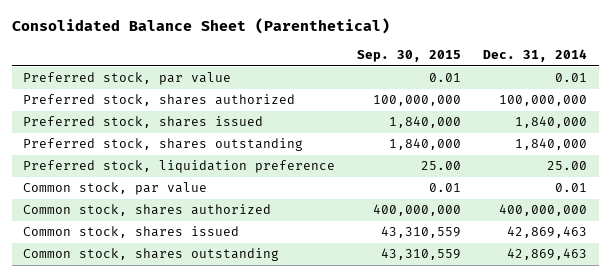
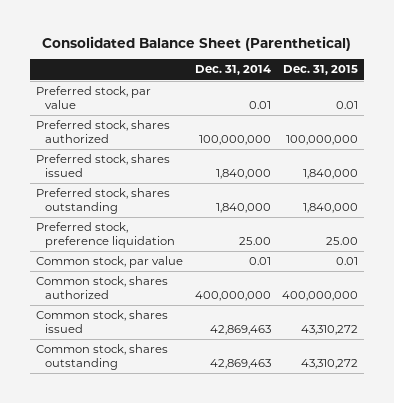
[357,50,462,63] Sep. 30, 2015 -> none
none -> [283,65,359,76] Dec. 31, 2015
[22,160,335,174] Preferred stock, liquidation preference -> [35,222,175,248] Preferred stock, preference liquidation

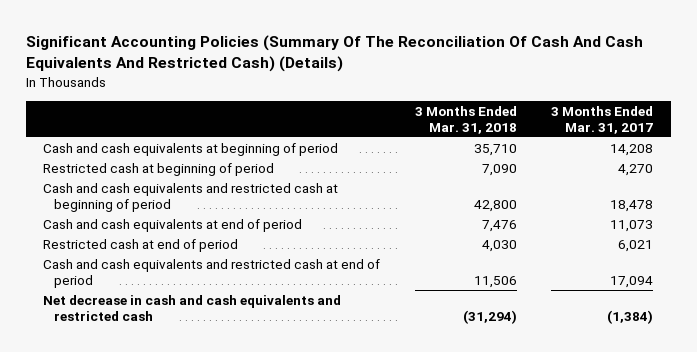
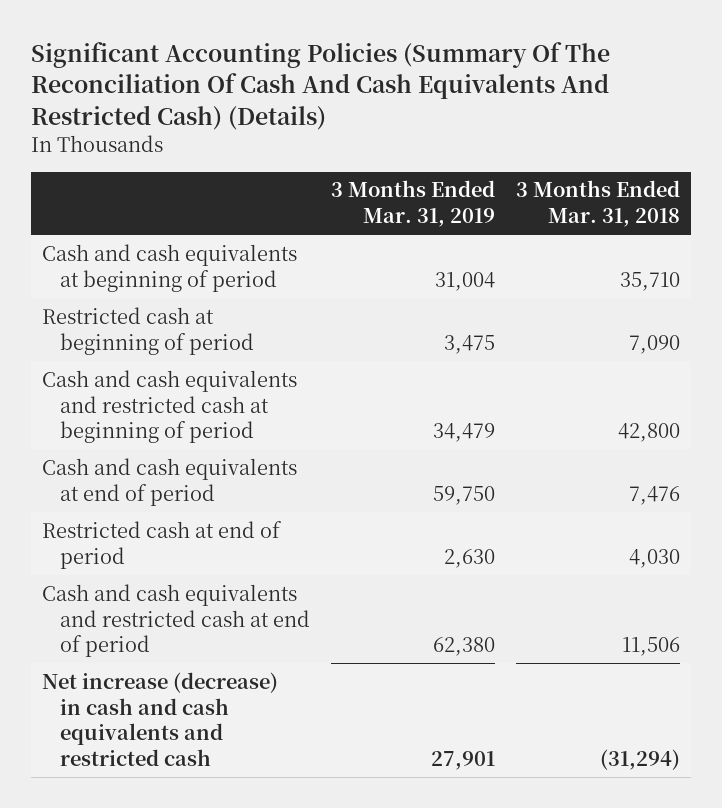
[551,105,654,134] 3 Months Ended Mar. 31, 2017 -> none
none -> [330,180,495,228] 3 Months Ended Mar. 31, 2019
[43,295,342,321] Net decrease in cash and cash equivalents and restricted cash -> [41,671,278,767] Net increase (decrease) in cash and cash equivalents and restricted cash

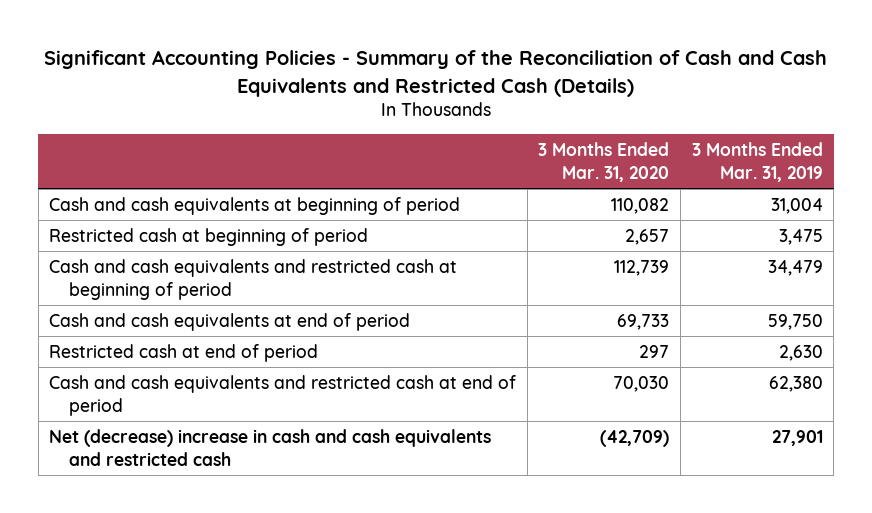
[31,42,611,130] Significant Accounting Policies (Summary Of The Reconciliation Of Cash And Cash Equivalents And Restricted Cash) (Details) -> [43,50,827,97] Significant Accounting Policies - Summary of the Reconciliation of Cash and Cash Equivalents and Restricted Cash (Details)
[515,180,680,228] 3 Months Ended Mar. 31, 2018 -> none
none -> [538,141,670,182] 3 Months Ended Mar. 31, 2020
[41,671,278,767] Net increase (decrease) in cash and cash equivalents and restricted cash -> [49,428,492,466] Net (decrease) increase in cash and cash equivalents and restricted cash

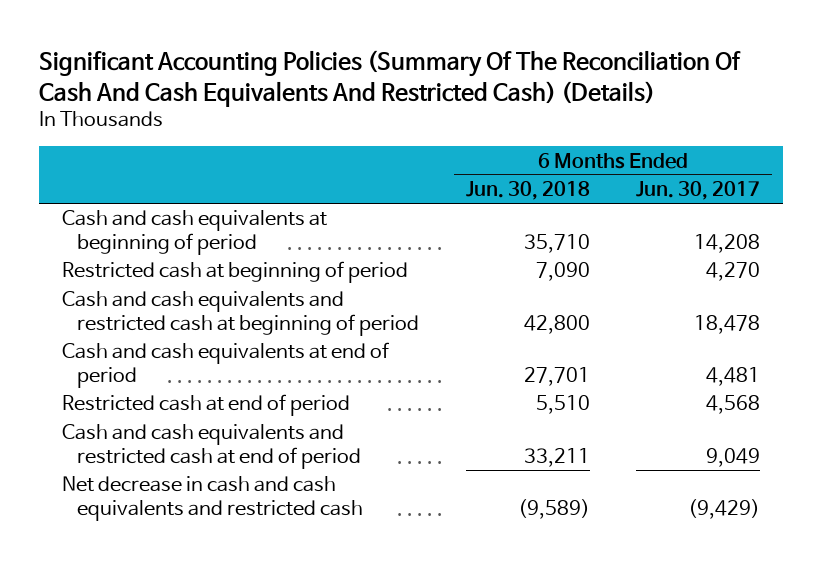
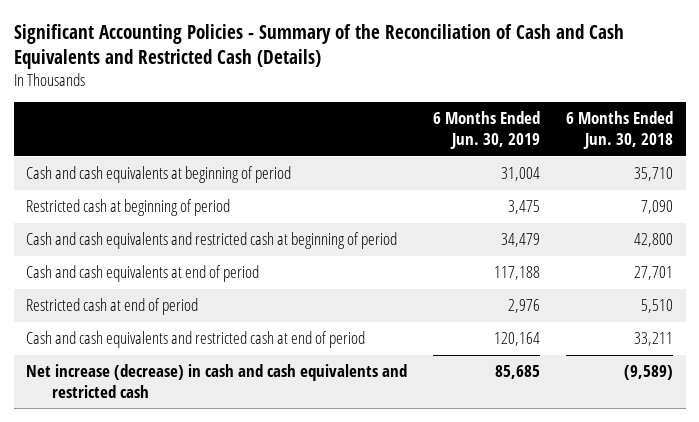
[38,50,741,107] Significant Accounting Policies (Summary Of The Reconciliation Of Cash And Cash Equivalents And Restricted Cash) (Details) -> [13,23,624,69] Significant Accounting Policies - Summary of the Reconciliation of Cash and Cash Equivalents and Restricted Cash (Details)
[636,181,761,201] Jun. 30, 2017 -> none
none -> [433,111,541,149] 6 Months Ended Jun. 30, 2019
[61,476,364,522] Net decrease in cash and cash equivalents and restricted cash -> [26,364,408,398] Net increase (decrease) in cash and cash equivalents and restricted cash

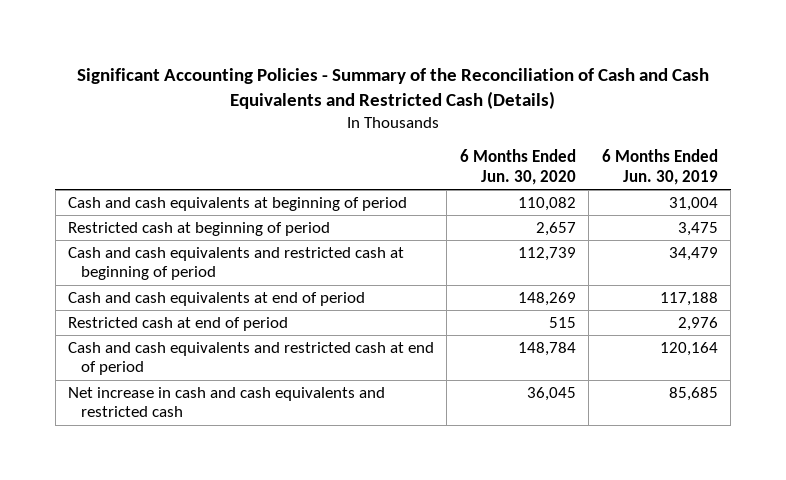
[565,111,673,149] 6 Months Ended Jun. 30, 2018 -> none
none -> [459,149,576,186] 6 Months Ended Jun. 30, 2020
[26,364,408,398] Net increase (decrease) in cash and cash equivalents and restricted cash -> [67,386,385,418] Net increase in cash and cash equivalents and restricted cash

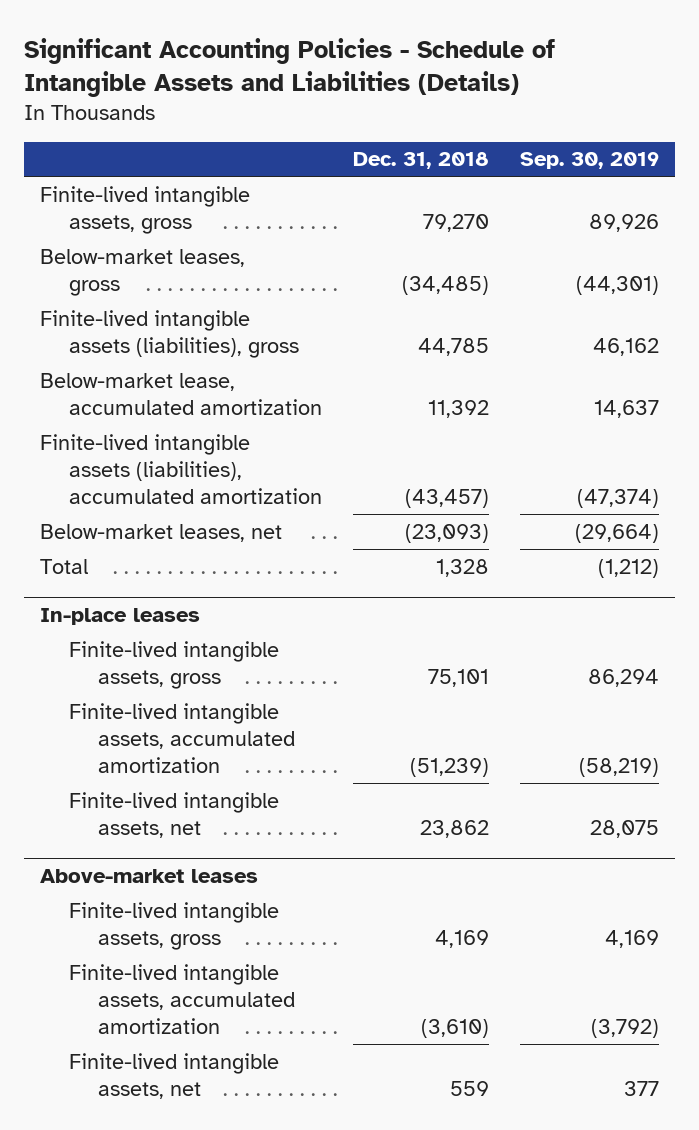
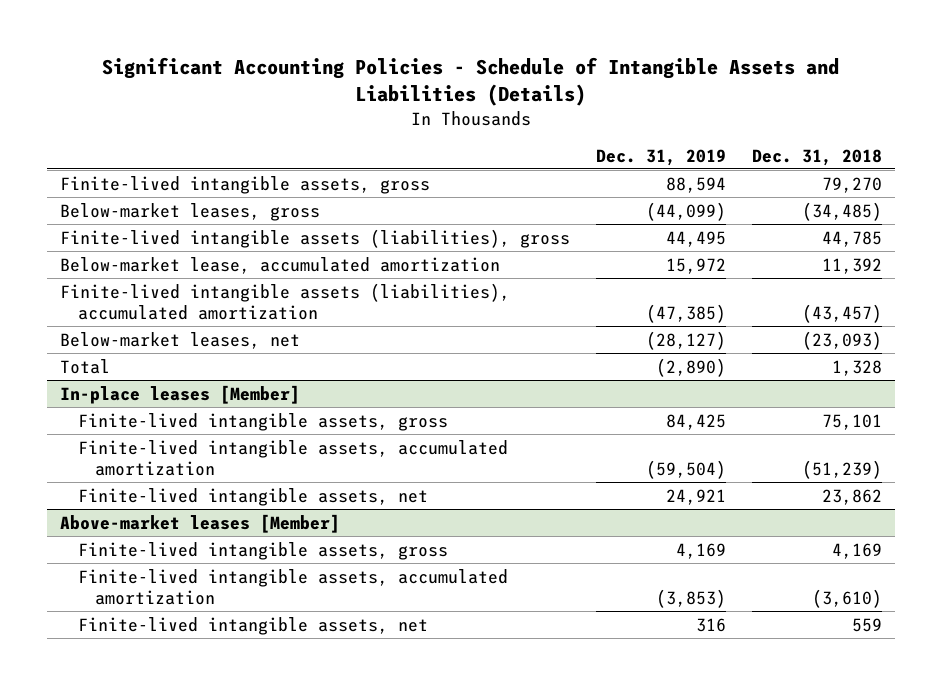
[520,152,660,170] Sep. 30, 2019 -> none
none -> [595,148,726,166] Dec. 31, 2019
[39,608,200,626] In-place leases -> [59,384,300,404] In-place leases [Member]
[39,869,258,884] Above-market leases -> [59,513,340,533] Above-market leases [Member]

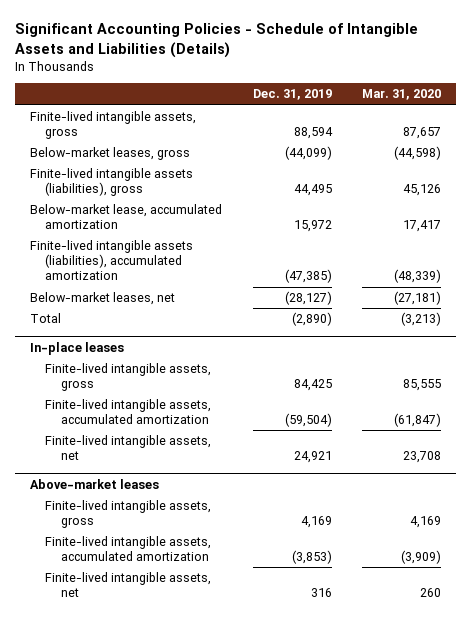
[751,148,882,166] Dec. 31, 2018 -> none
none -> [362,89,442,101] Mar. 31, 2020
[59,384,300,404] In-place leases [Member] -> [29,341,124,355] In-place leases
[59,513,340,533] Above-market leases [Member] -> [29,478,159,489] Above-market leases

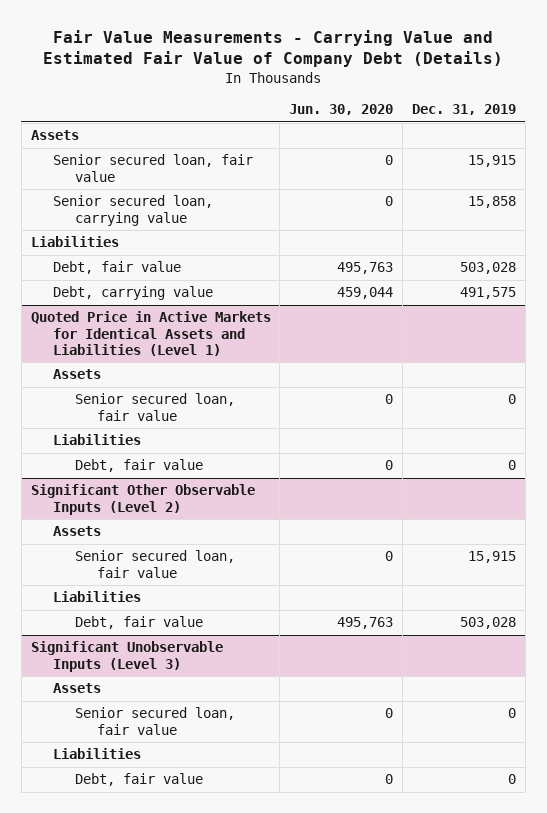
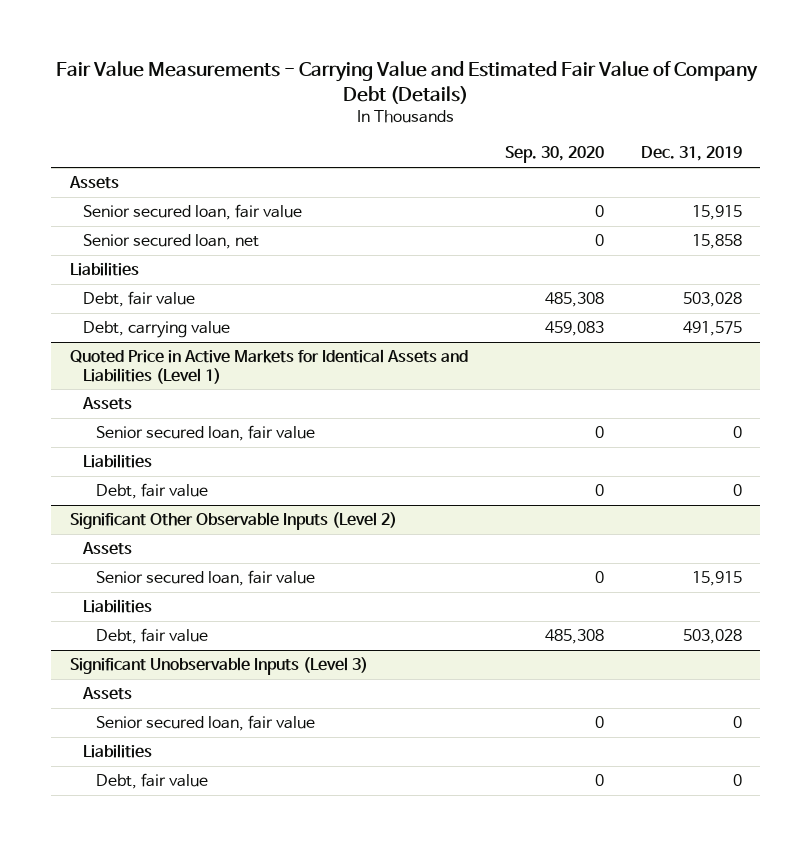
[289,104,394,116] Jun. 30, 2020 -> none
none -> [504,146,604,164] Sep. 30, 2020
[52,195,213,226] Senior secured loan, carrying value -> [82,234,259,250] Senior secured loan, net

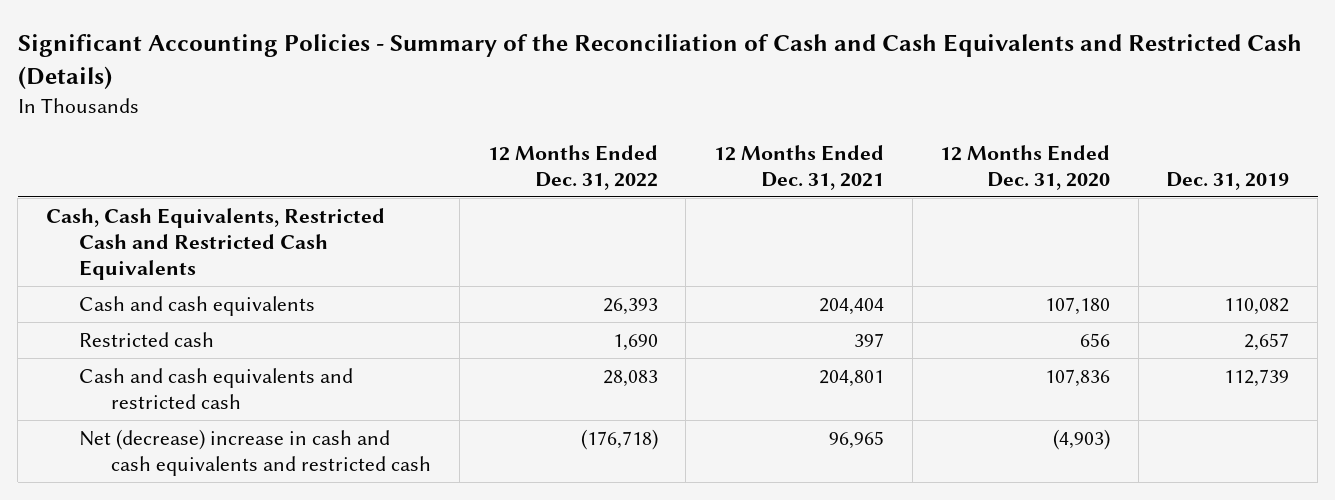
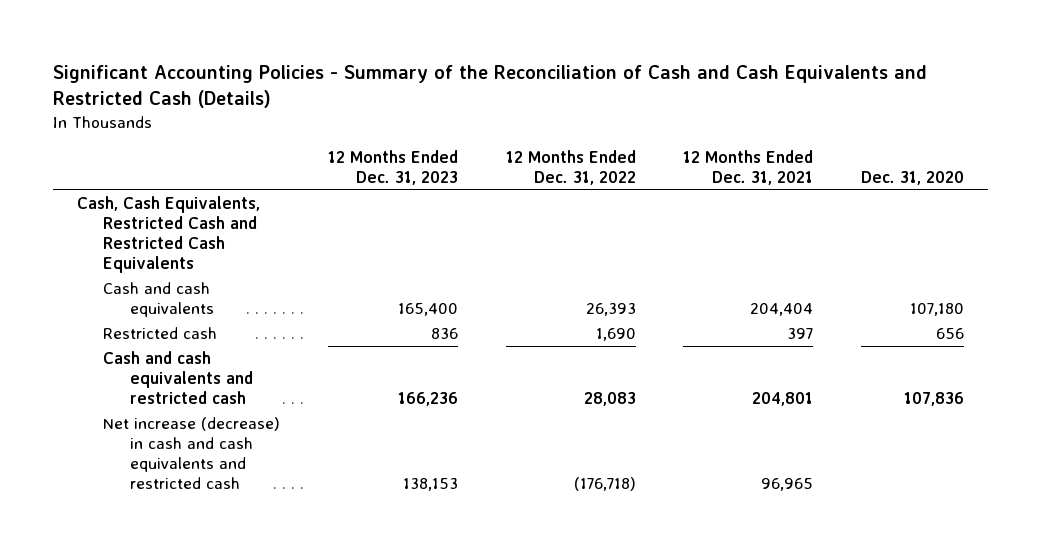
[940,144,1111,190] 12 Months Ended Dec. 31, 2020 -> none
[1166,171,1290,190] Dec. 31, 2019 -> none
none -> [328,150,459,186] 12 Months Ended Dec. 31, 2023
none -> [861,171,965,186] Dec. 31, 2020
[78,429,432,477] Net (decrease) increase in cash and cash equivalents and restricted cash -> [103,417,281,490] Net increase (decrease) in cash and cash equivalents and restricted cash

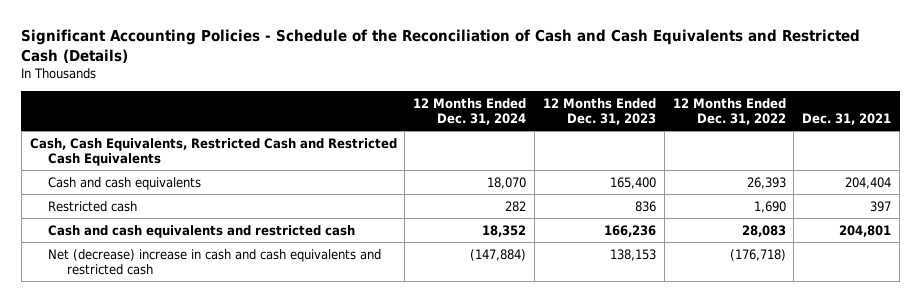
[53,65,928,109] Significant Accounting Policies - Summary of the Reconciliation of Cash and Cash Equivalents and Restricted Cash (Details) -> [21,29,861,64] Significant Accounting Policies - Schedule of the Reconciliation of Cash and Cash Equivalents and Restricted Cash (Details)
[683,150,814,186] 12 Months Ended Dec. 31, 2021 -> none
[861,171,965,186] Dec. 31, 2020 -> none
none -> [413,97,527,125] 12 Months Ended Dec. 31, 2024
none -> [802,112,892,125] Dec. 31, 2021
[103,417,281,490] Net increase (decrease) in cash and cash equivalents and restricted cash -> [48,248,382,275] Net (decrease) increase in cash and cash equivalents and restricted cash

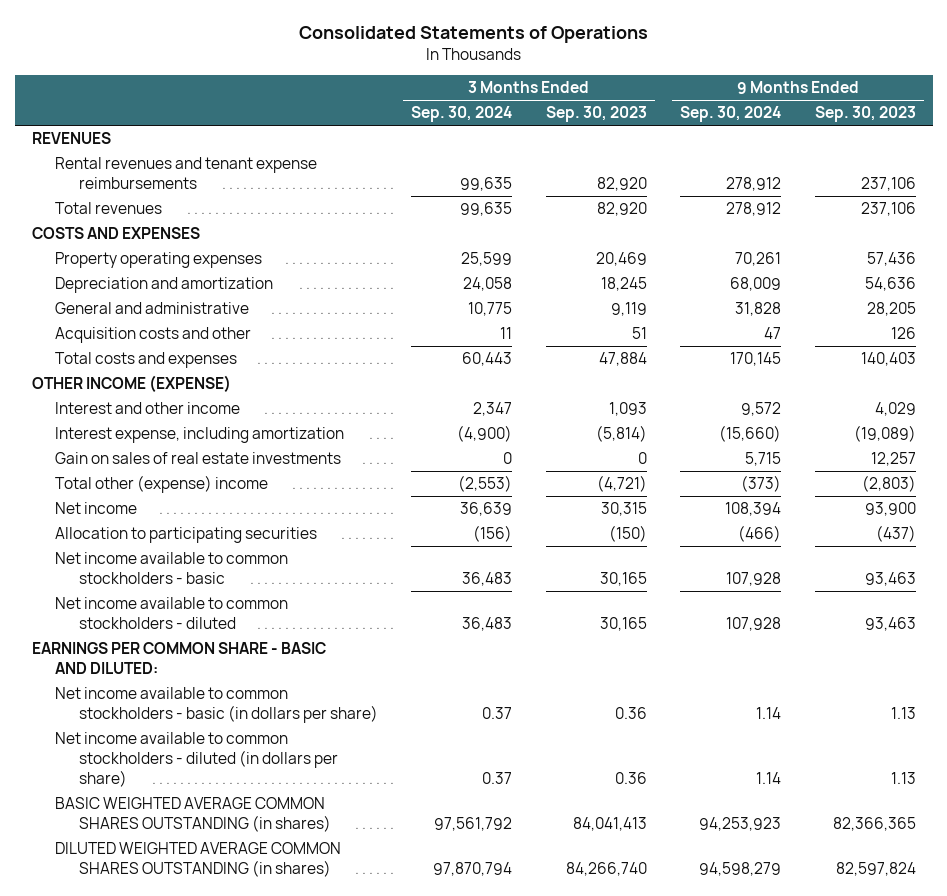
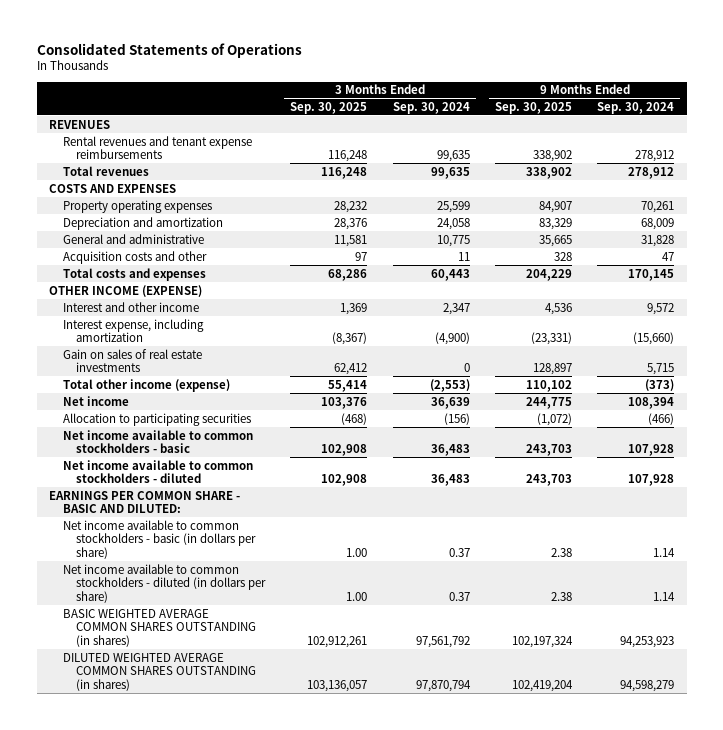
[545,106,647,123] Sep. 30, 2023 -> none
[814,106,916,123] Sep. 30, 2023 -> none
none -> [290,101,368,114] Sep. 30, 2025
none -> [494,101,572,114] Sep. 30, 2025
[55,475,269,494] Total other (expense) income -> [62,378,230,392] Total other income (expense)

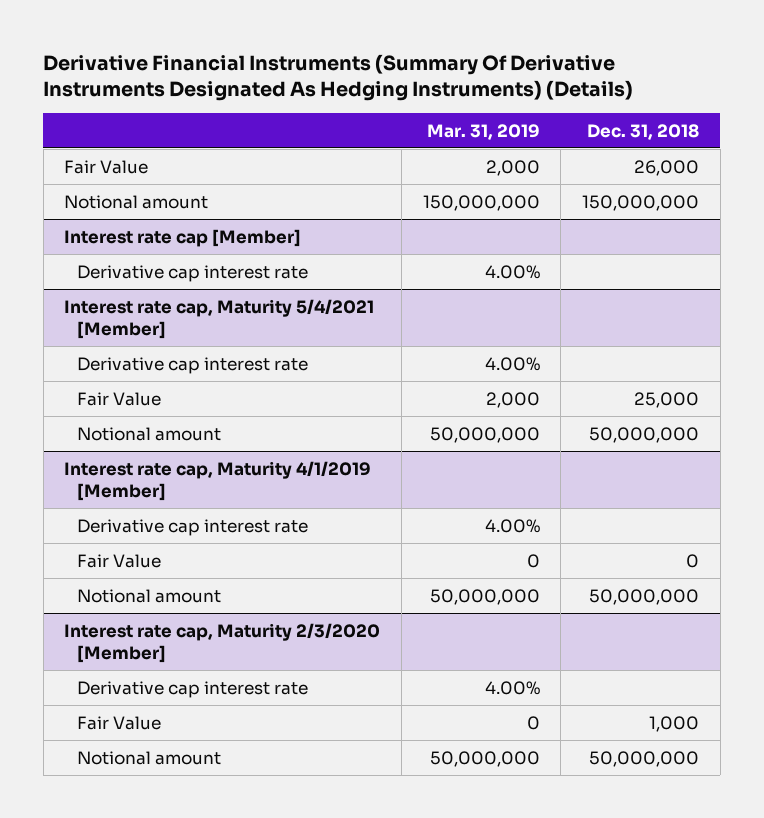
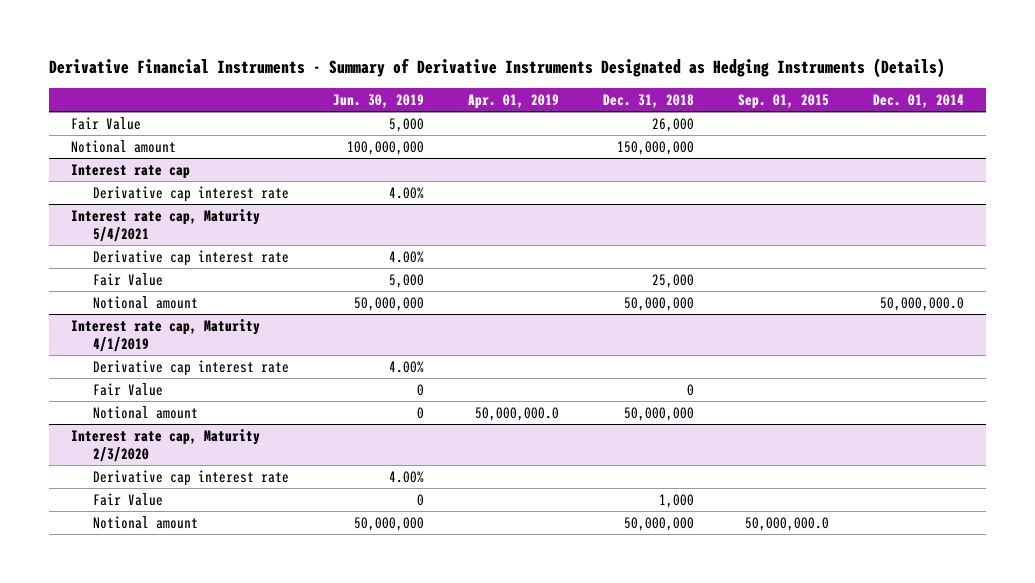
[43,53,634,101] Derivative Financial Instruments (Summary Of Derivative Instruments Designated As Hedging Instruments) (Details) -> [48,57,945,78] Derivative Financial Instruments - Summary of Derivative Instruments Designated as Hedging Instruments (Details)
[426,123,540,140] Mar. 31, 2019 -> none
none -> [333,93,425,108] Jun. 30, 2019
none -> [468,93,560,109] Apr. 01, 2019
none -> [738,93,830,109] Sep. 01, 2015
none -> [873,93,965,108] Dec. 01, 2014
[64,228,302,247] Interest rate cap [Member] -> [70,163,190,179] Interest rate cap
[64,298,375,339] Interest rate cap, Maturity 5/4/2021 [Member] -> [70,208,260,242] Interest rate cap, Maturity 5/4/2021
[64,460,372,501] Interest rate cap, Maturity 4/1/2019 [Member] -> [70,318,260,352] Interest rate cap, Maturity 4/1/2019
[64,622,381,663] Interest rate cap, Maturity 2/3/2020 [Member] -> [70,428,260,462] Interest rate cap, Maturity 2/3/2020

